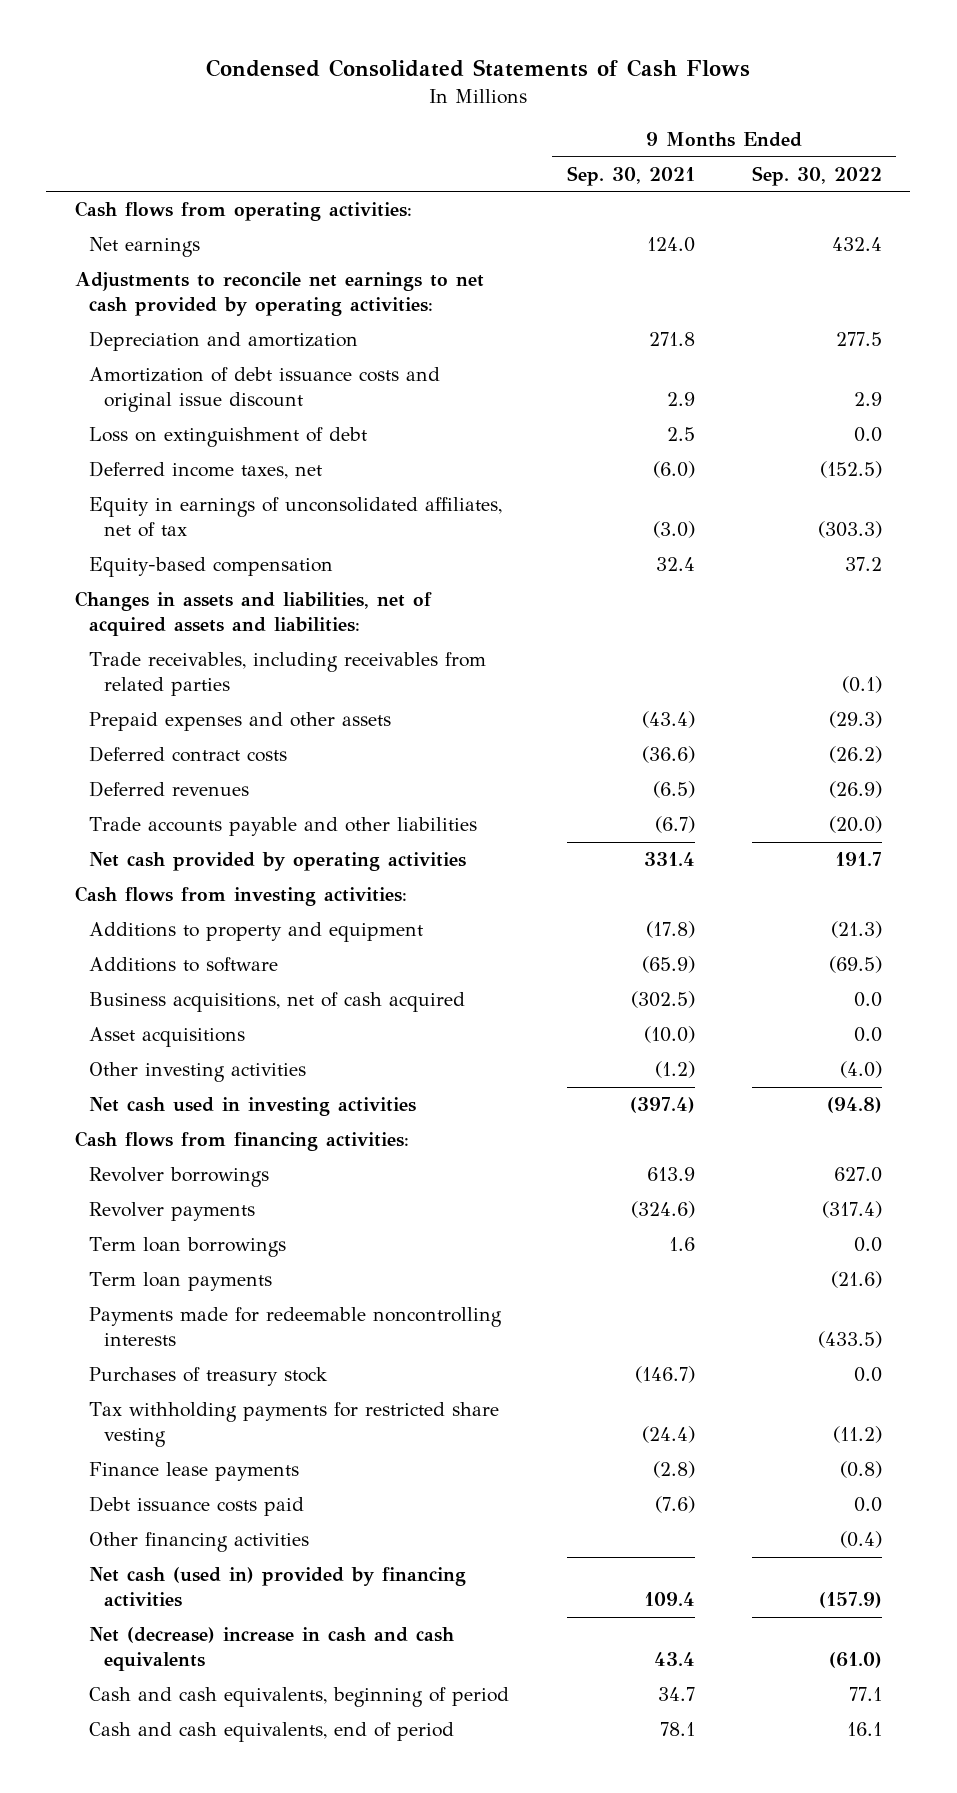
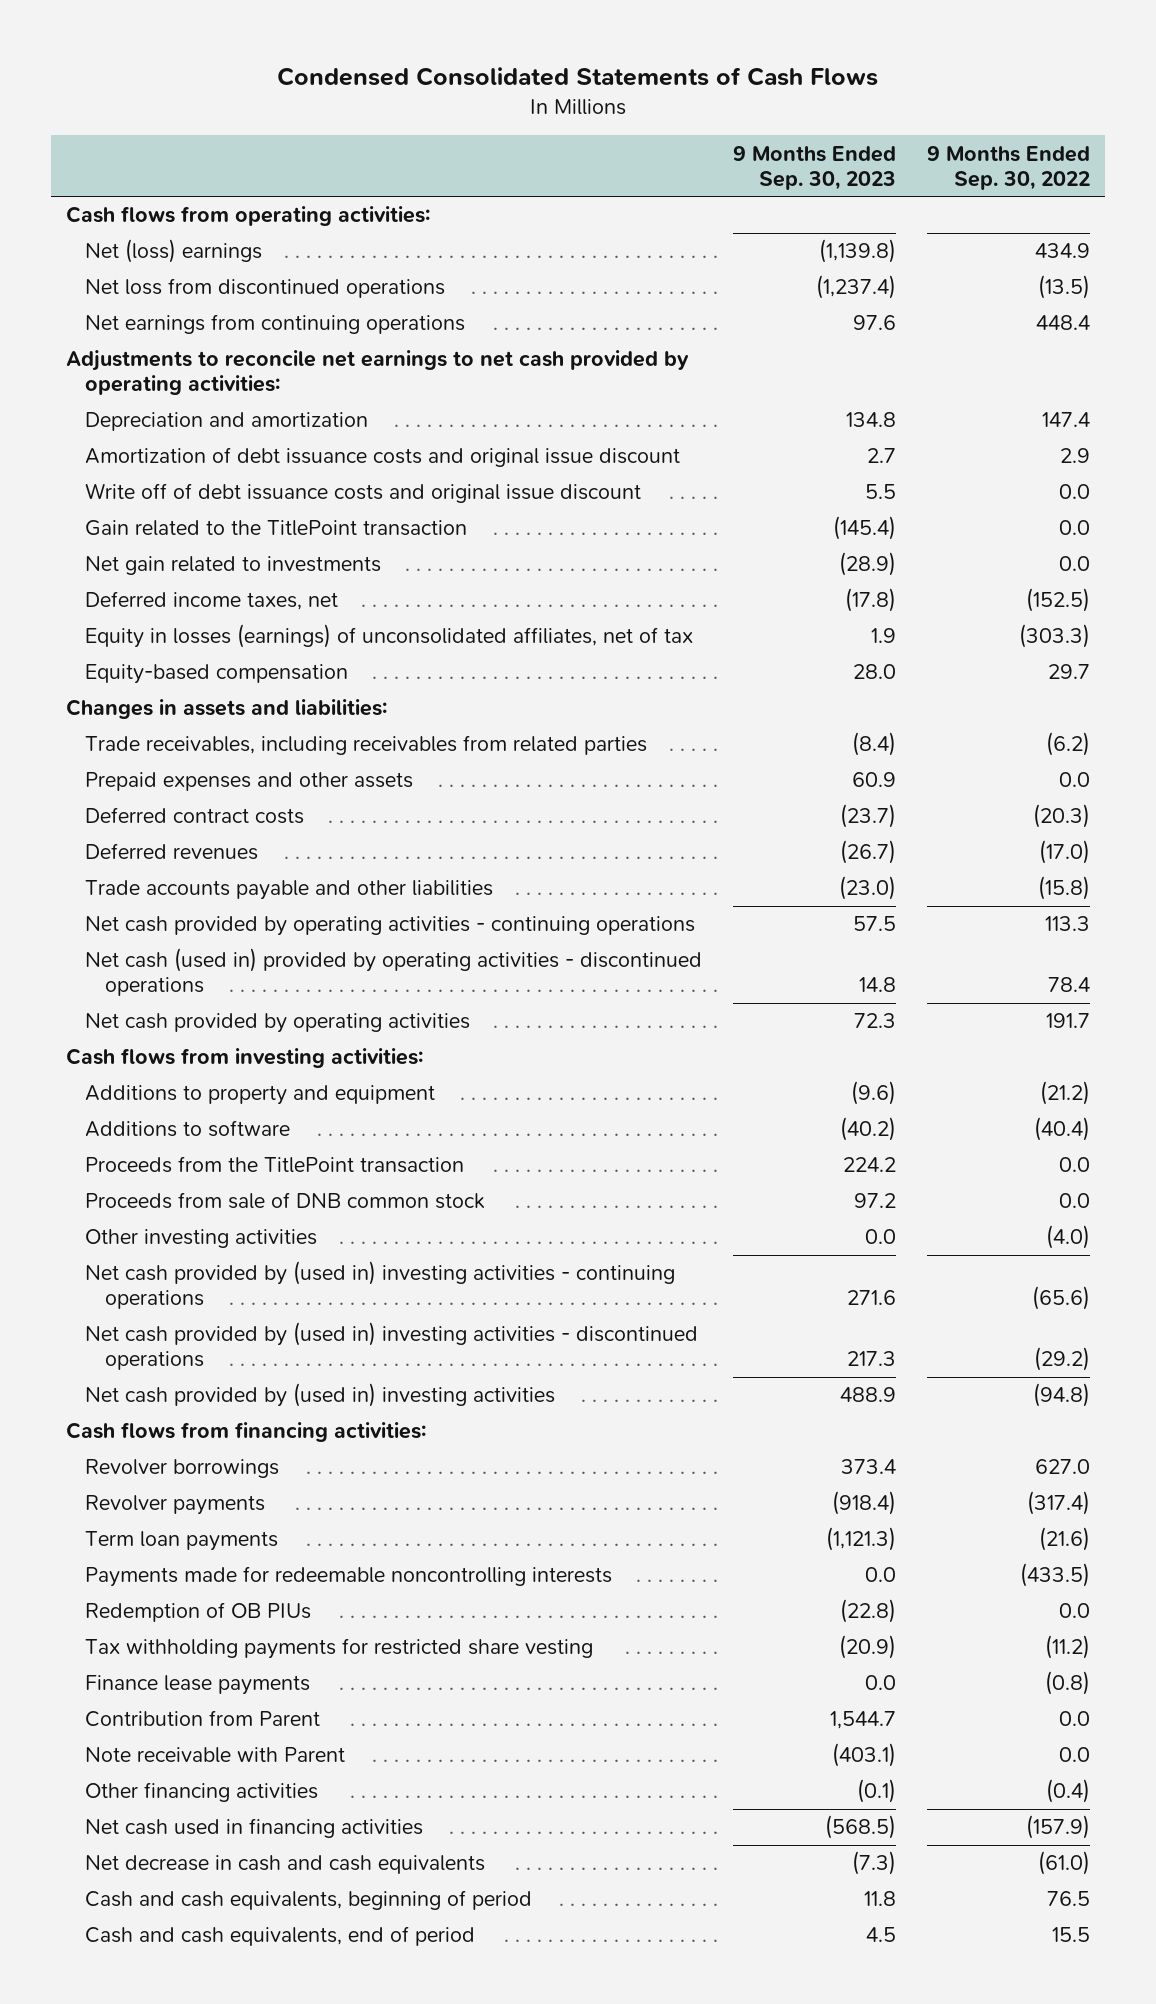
[566,165,695,186] Sep. 30, 2021 -> none
none -> [733,145,897,190] 9 Months Ended Sep. 30, 2023
[89,237,201,258] Net earnings -> [85,239,263,264] Net (loss) earnings
[831,237,882,252] 432.4 -> [1034,243,1090,259] 434.9
none -> [85,278,446,299] Net loss from discontinued operations
none -> [85,314,466,335] Net earnings from continuing operations
[835,332,882,347] 277.5 -> [1041,412,1090,428] 147.4
[89,427,368,448] Loss on extinguishment of debt -> none
none -> [85,483,642,504] Write off of debt issuance costs and original issue discount
none -> [85,520,468,537] Gain related to the TitlePoint transaction
none -> [85,556,382,576] Net gain related to investments
[89,497,503,538] Equity in earnings of unconsolidated affiliates, net of tax -> [85,624,694,649] Equity in losses (earnings) of unconsolidated affiliates, net of tax
[844,557,882,572] 37.2 -> [1047,664,1090,680] 29.7
[74,591,432,637] Changes in assets and liabilities, net of acquired assets and liabilities: -> [66,699,388,720] Changes in assets and liabilities:
[841,676,882,694] (0.1) -> [1045,732,1090,757] (6.2)
[828,711,882,729] (29.3) -> [1058,772,1090,788] 0.0
[828,746,882,764] (26.2) -> [1032,804,1090,829] (20.3)
[828,781,882,799] (26.9) -> [1038,840,1090,865] (17.0)
[828,816,882,834] (20.0) -> [1037,876,1090,901] (15.8)
none -> [85,916,696,937] Net cash provided by operating activities - continuing operations
none -> [85,948,703,997] Net cash (used in) provided by operating activities - discontinued operations
[89,1027,246,1048] Asset acquisitions -> none
[830,921,882,939] (21.3) -> [1039,1081,1090,1106] (21.2)
[828,956,882,974] (69.5) -> [1033,1117,1090,1142] (40.4)
[89,992,466,1013] Business acquisitions, net of cash acquired -> [85,1156,465,1174] Proceeds from the TitlePoint transaction
none -> [85,1192,486,1210] Proceeds from sale of DNB common stock
none -> [85,1261,676,1310] Net cash provided by (used in) investing activities - continuing operations
none -> [85,1322,699,1371] Net cash provided by (used in) investing activities - discontinued operations
[89,1097,417,1117] Net cash used in investing activities -> [85,1383,556,1408] Net cash provided by (used in) investing activities
[89,1237,287,1258] Term loan borrowings -> none
[89,1367,329,1387] Purchases of treasury stock -> none
none -> [85,1602,312,1623] Redemption of OB PIUs
[89,1496,305,1517] Debt issuance costs paid -> none
none -> [85,1710,321,1728] Contribution from Parent
none -> [85,1747,346,1764] Note receivable with Parent
[89,1567,467,1608] Net cash (used in) provided by financing activities -> [85,1818,424,1839] Net cash used in financing activities
[89,1627,455,1672] Net (decrease) increase in cash and cash equivalents -> [85,1855,486,1875] Net decrease in cash and cash equivalents
[848,1687,882,1702] 77.1 -> [1046,1891,1090,1907] 76.5
[846,1722,882,1737] 16.1 -> [1051,1927,1090,1943] 15.5

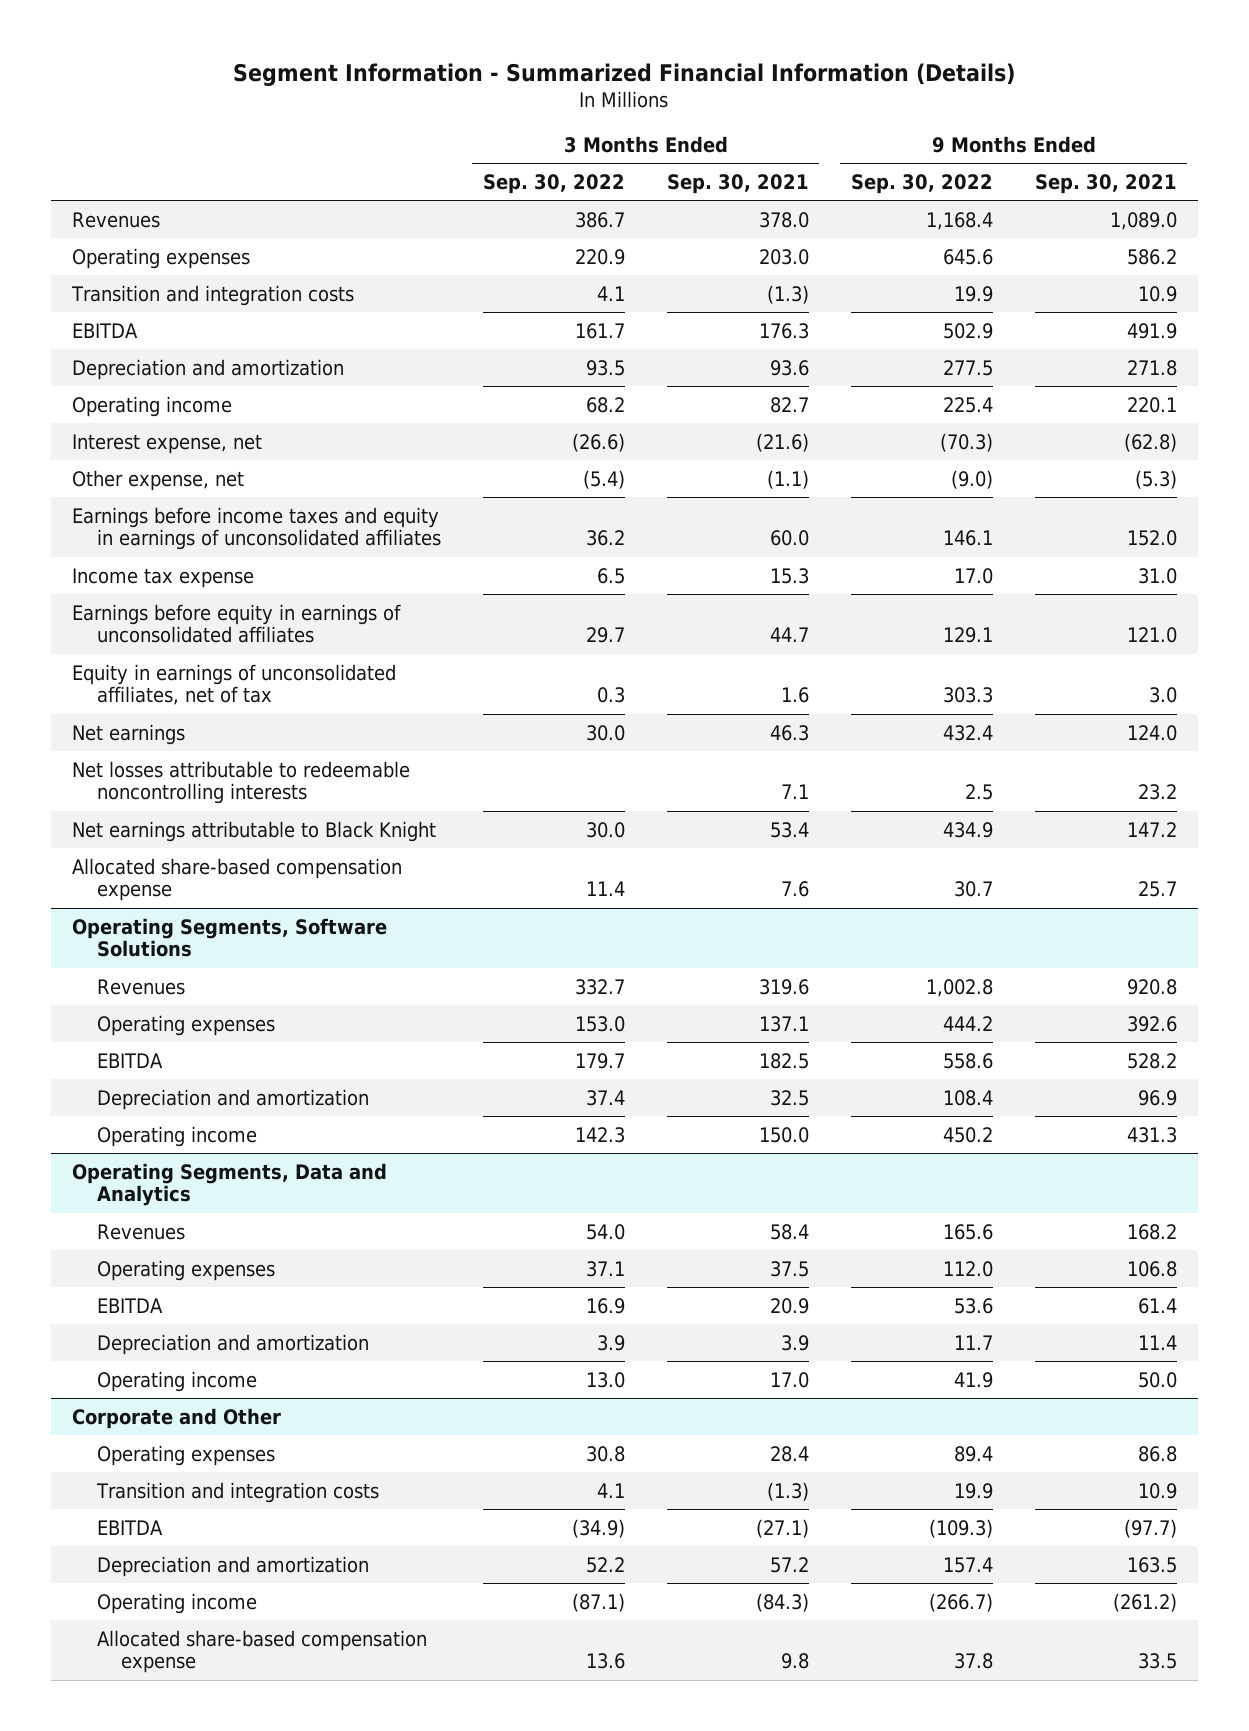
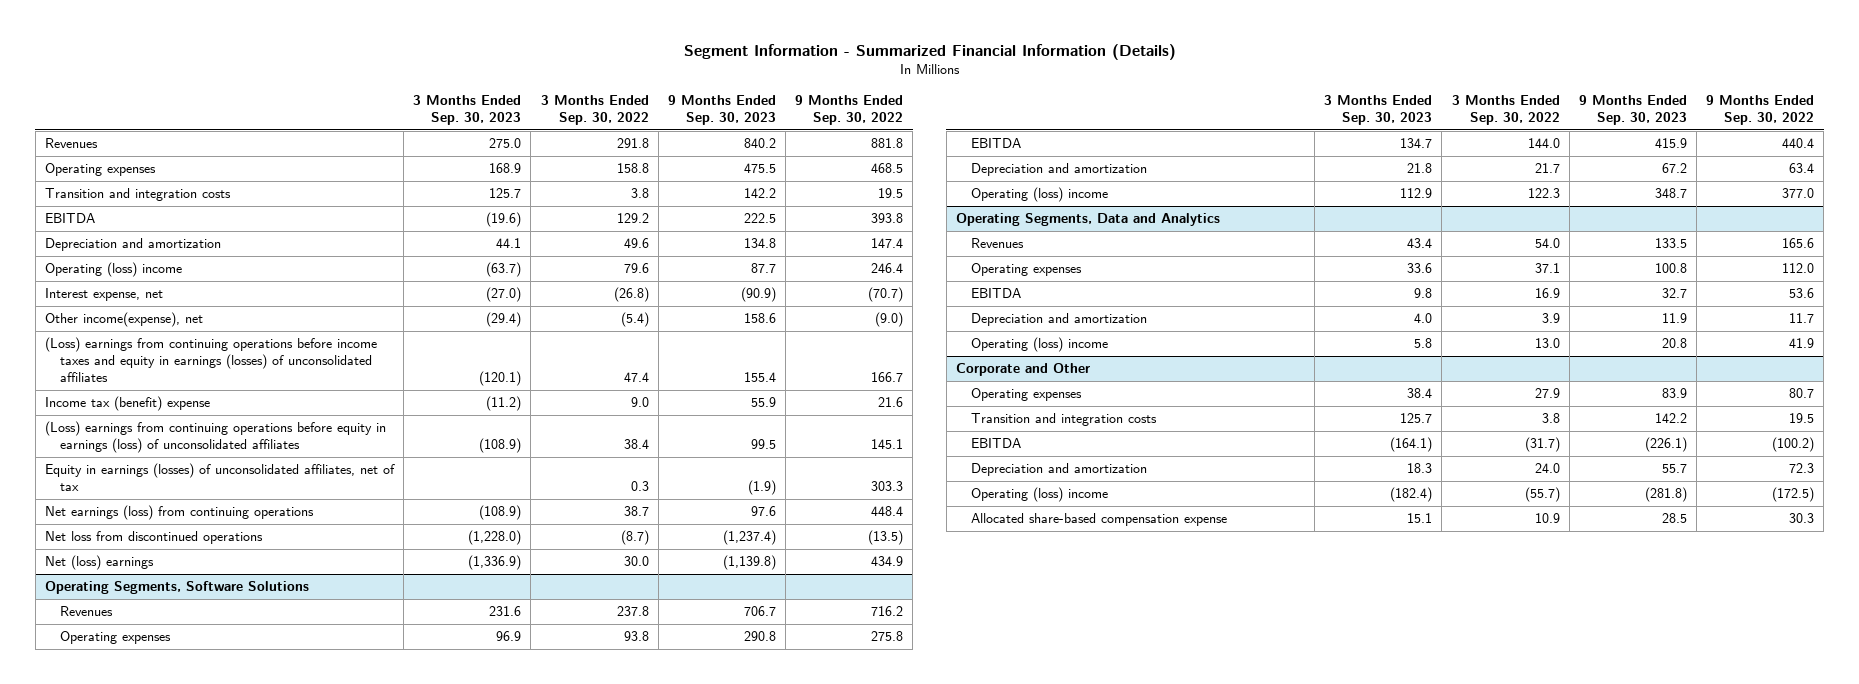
[666,174,809,195] Sep. 30, 2021 -> none
[1034,174,1177,195] Sep. 30, 2021 -> none
none -> [413,95,522,125] 3 Months Ended Sep. 30, 2023
none -> [667,95,776,125] 9 Months Ended Sep. 30, 2023
[72,723,186,745] Net earnings -> none
[72,760,411,805] Net losses attributable to redeemable noncontrolling interests -> none
[72,857,403,902] Allocated share-based compensation expense -> none
[574,211,625,228] 386.7 -> [616,138,649,149] 291.8
[925,211,993,230] 1,168.4 -> [871,138,904,149] 881.8
[574,248,625,265] 220.9 -> [616,163,649,174] 158.8
[942,248,993,265] 645.6 -> [871,163,904,174] 468.5
[596,285,625,301] 4.1 -> [630,188,649,199] 3.8
[953,285,993,302] 19.9 -> [878,188,904,199] 19.5
[574,322,625,339] 161.7 -> [616,213,649,224] 129.2
[942,322,993,339] 502.9 -> [871,213,904,224] 393.8
[585,359,625,376] 93.5 -> [623,238,649,249] 49.6
[942,359,993,376] 277.5 -> [871,238,904,249] 147.4
[72,395,233,417] Operating income -> [45,262,183,278] Operating (loss) income
[585,396,625,413] 68.2 -> [623,263,649,274] 79.6
[942,396,993,413] 225.4 -> [871,263,904,274] 246.4
[571,432,625,452] (26.6) -> [613,287,649,303] (26.8)
[939,432,993,452] (70.3) -> [868,287,904,303] (70.7)
[72,469,245,491] Other expense, net -> [45,312,204,328] Other income(expense), net
[72,506,441,551] Earnings before income taxes and equity in earnings of unconsolidated affiliates -> [45,337,378,383] (Loss) earnings from continuing operations before income taxes and equity in earnings (losses) of unconsolidated affiliates
[585,530,625,547] 36.2 -> [623,372,649,383] 47.4
[942,530,993,547] 146.1 -> [871,372,904,383] 166.7
[72,567,255,588] Income tax expense -> [45,396,211,412] Income tax (benefit) expense
[596,567,625,584] 6.5 -> [630,397,649,408] 9.0
[953,567,993,584] 17.0 -> [878,397,904,408] 21.6
[72,603,402,644] Earnings before equity in earnings of unconsolidated affiliates -> [45,421,387,454] (Loss) earnings from continuing operations before equity in earnings (loss) of unconsolidated affiliates
[585,627,625,644] 29.7 -> [623,439,649,450] 38.4
[942,627,993,644] 129.1 -> [871,439,904,450] 145.1
[72,663,397,706] Equity in earnings of unconsolidated affiliates, net of tax -> [45,463,396,492] Equity in earnings (losses) of unconsolidated affiliates, net of tax
none -> [45,505,315,521] Net earnings (loss) from continuing operations
none -> [45,531,264,545] Net loss from discontinued operations
[72,820,437,842] Net earnings attributable to Black Knight -> [45,555,155,571] Net (loss) earnings
[574,978,625,995] 332.7 -> [616,606,649,617] 237.8
[925,978,993,997] 1,002.8 -> [871,606,904,617] 716.2
[574,1015,625,1032] 153.0 -> [623,631,649,642] 93.8
[942,1015,993,1031] 444.2 -> [871,631,904,642] 275.8
[574,1052,625,1069] 179.7 -> [1527,138,1560,149] 144.0
[942,1052,993,1069] 558.6 -> [1782,138,1815,149] 440.4
[585,1089,625,1106] 37.4 -> [1534,163,1560,174] 21.7
[942,1089,993,1106] 108.4 -> [1789,163,1815,174] 63.4
[96,1125,257,1147] Operating income -> [971,187,1109,203] Operating (loss) income
[574,1126,625,1143] 142.3 -> [1527,188,1560,199] 122.3
[942,1126,993,1143] 450.2 -> [1782,188,1815,199] 377.0
[96,1370,257,1392] Operating income -> [971,337,1109,353] Operating (loss) income
[585,1445,625,1462] 30.8 -> [1534,388,1560,399] 27.9
[953,1445,993,1462] 89.4 -> [1789,388,1815,399] 80.7
[596,1482,625,1498] 4.1 -> [1541,413,1560,424] 3.8
[953,1482,993,1499] 19.9 -> [1789,413,1815,424] 19.5
[571,1518,625,1538] (34.9) -> [1524,437,1560,453] (31.7)
[928,1518,993,1538] (109.3) -> [1772,437,1815,453] (100.2)
[585,1556,625,1573] 52.2 -> [1534,463,1560,474] 24.0
[942,1556,993,1573] 157.4 -> [1789,463,1815,474] 72.3
[96,1592,257,1614] Operating income -> [971,487,1109,503] Operating (loss) income
[571,1592,625,1612] (87.1) -> [1524,487,1560,503] (55.7)
[928,1592,993,1612] (266.7) -> [1772,487,1815,503] (172.5)
[585,1653,625,1670] 13.6 -> [1534,513,1560,524] 10.9
[953,1653,993,1670] 37.8 -> [1789,513,1815,524] 30.3

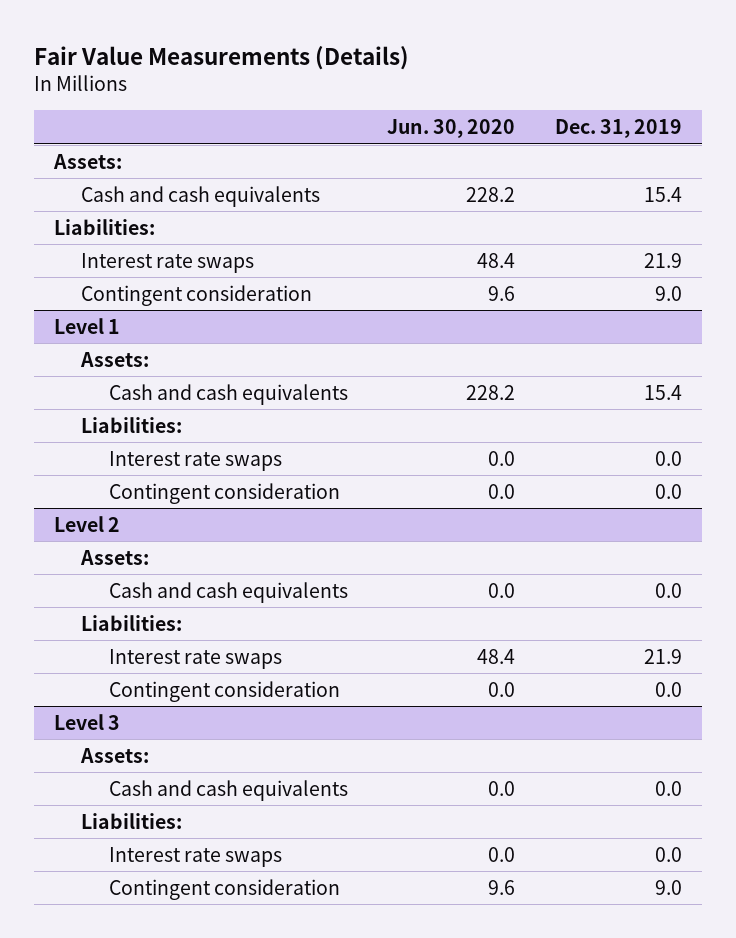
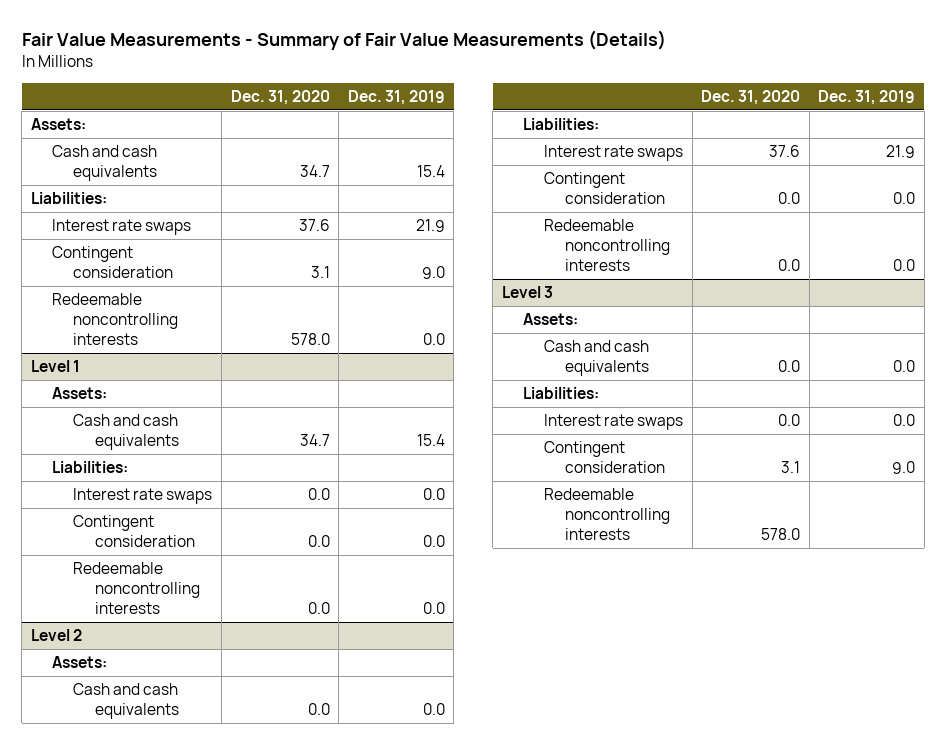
[34,45,410,70] Fair Value Measurements (Details) -> [21,29,666,50] Fair Value Measurements - Summary of Fair Value Measurements (Details)
[387,119,516,139] Jun. 30, 2020 -> none
none -> [230,89,330,105] Dec. 31, 2020
none -> [52,293,179,345] Redeemable noncontrolling interests
none -> [73,562,200,614] Redeemable noncontrolling interests
none -> [544,219,671,271] Redeemable noncontrolling interests
none -> [544,488,671,540] Redeemable noncontrolling interests

